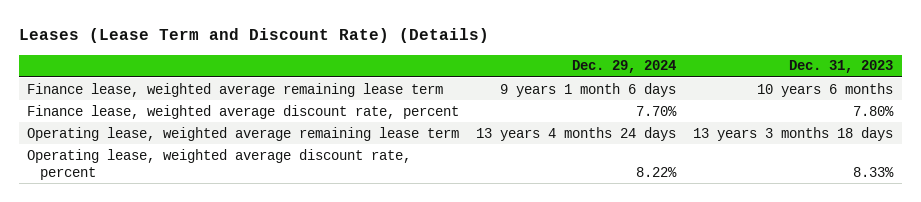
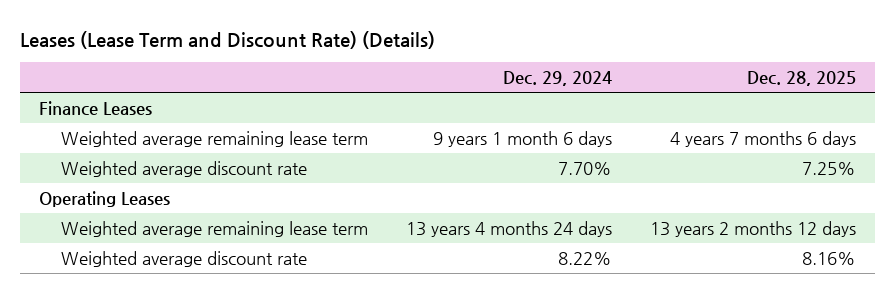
[789,60,894,74] Dec. 31, 2023 -> none
none -> [747,70,857,86] Dec. 28, 2025
none -> [39,100,153,116] Finance Leases
[27,82,444,97] Finance lease, weighted average remaining lease term -> [60,130,368,147] Weighted average remaining lease term
[27,104,460,119] Finance lease, weighted average discount rate, percent -> [60,160,307,177] Weighted average discount rate
none -> [39,190,171,207] Operating Leases
[27,126,460,141] Operating lease, weighted average remaining lease term -> [60,220,368,237] Weighted average remaining lease term
[27,148,412,180] Operating lease, weighted average discount rate, percent -> [60,250,307,267] Weighted average discount rate

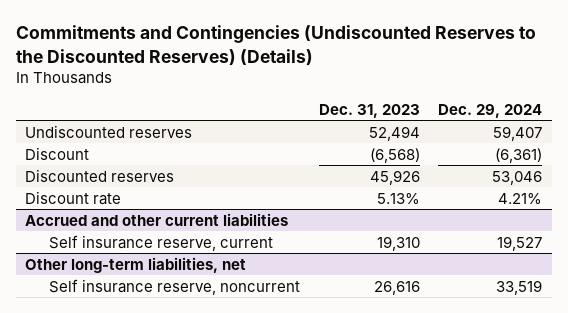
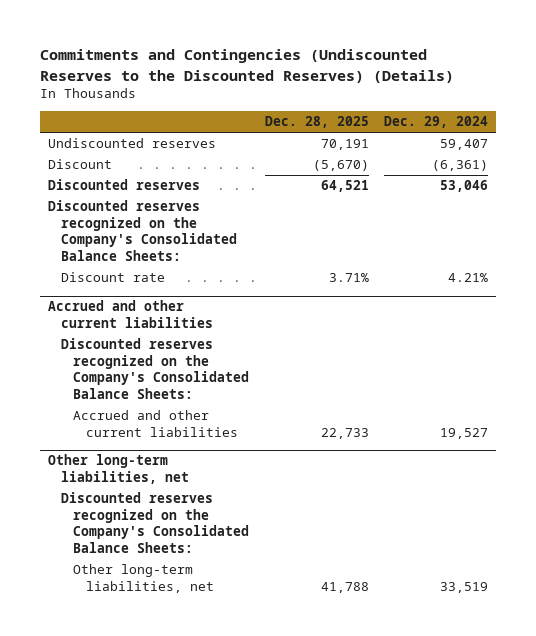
[318,103,420,118] Dec. 31, 2023 -> none
none -> [264,116,369,129] Dec. 28, 2025
none -> [47,199,237,262] Discounted reserves recognized on the Company's Consolidated Balance Sheets:
none -> [60,337,250,400] Discounted reserves recognized on the Company's Consolidated Balance Sheets:
[48,234,273,251] Self insurance reserve, current -> [73,409,238,437] Accrued and other current liabilities
none -> [60,491,250,554] Discounted reserves recognized on the Company's Consolidated Balance Sheets:
[48,278,300,295] Self insurance reserve, noncurrent -> [73,563,214,593] Other long-term liabilities, net

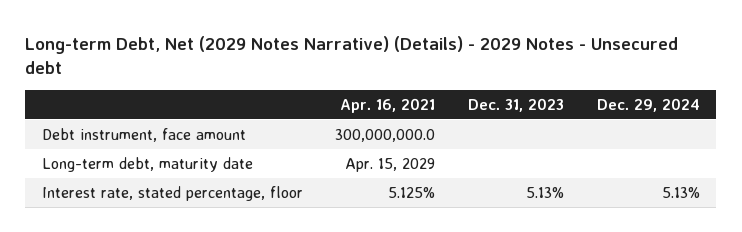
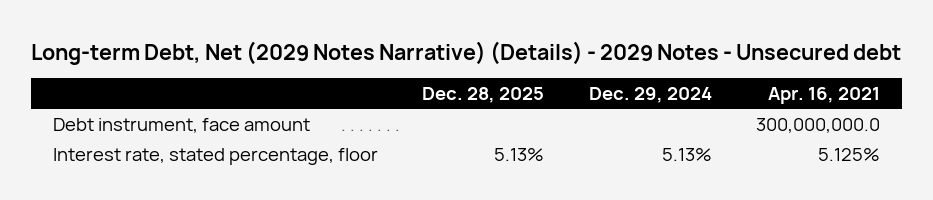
[468,97,565,112] Dec. 31, 2023 -> none
none -> [422,87,545,104] Dec. 28, 2025
[41,156,253,172] Long-term debt, maturity date -> none

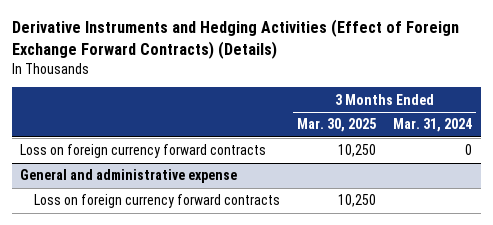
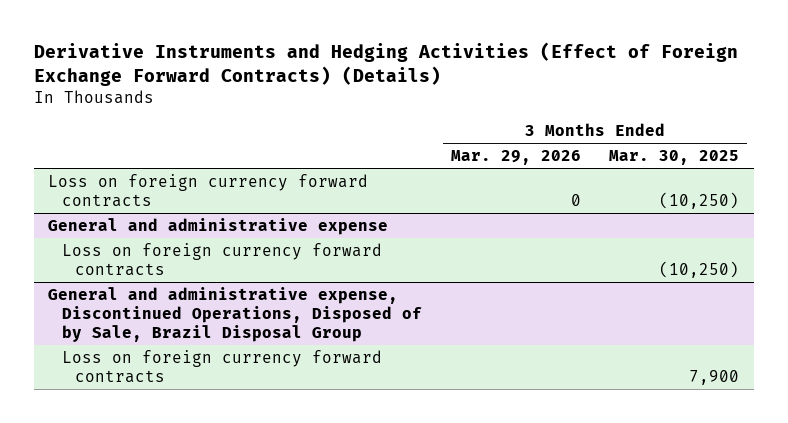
[393,118,473,133] Mar. 31, 2024 -> none
none -> [450,149,581,165] Mar. 29, 2026
[338,144,377,158] 10,250 -> [659,191,740,209] (10,250)
[338,194,377,208] 10,250 -> [659,260,740,278] (10,250)
none -> [48,286,422,342] General and administrative expense, Discontinued Operations, Disposed of by Sale, Brazil Disposal Group
none -> [61,349,382,383] Loss on foreign currency forward contracts

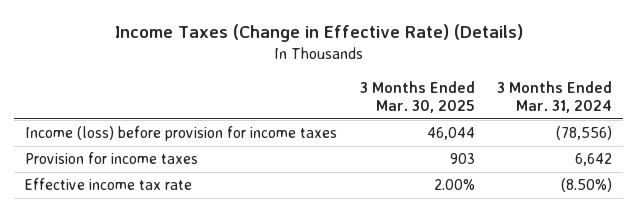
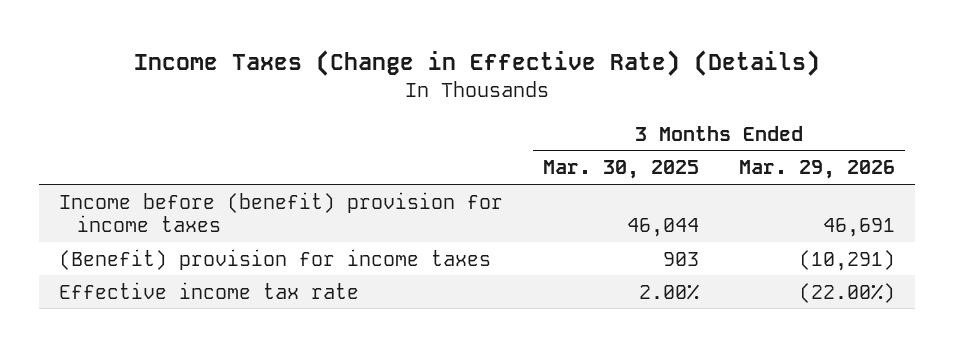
[496,81,612,114] 3 Months Ended Mar. 31, 2024 -> none
none -> [739,160,896,180] Mar. 29, 2026
[25,126,338,142] Income (loss) before provision for income taxes -> [58,191,503,233] Income before (benefit) provision for income taxes
[25,152,199,165] Provision for income taxes -> [58,248,491,270] (Benefit) provision for income taxes

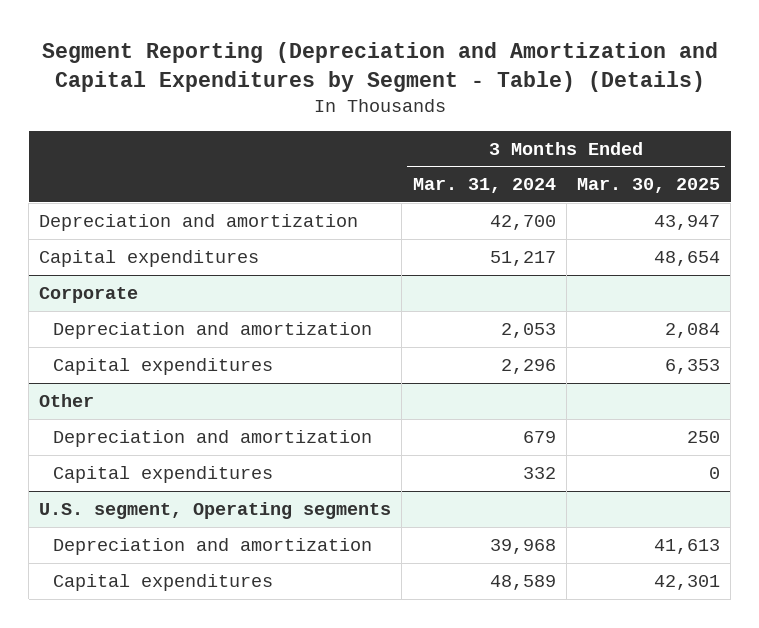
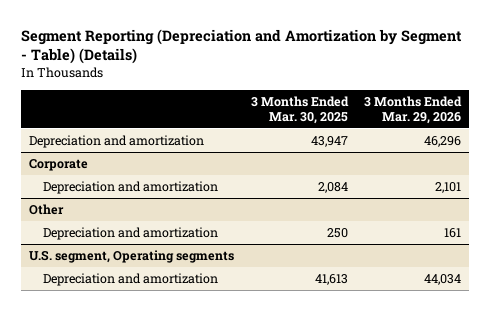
[41,41,718,92] Segment Reporting (Depreciation and Amortization and Capital Expenditures by Segment - Table) (Details) -> [21,28,463,65] Segment Reporting (Depreciation and Amortization by Segment - Table) (Details)
[412,178,556,194] Mar. 31, 2024 -> none
none -> [363,96,462,124] 3 Months Ended Mar. 29, 2026
[39,249,260,267] Capital expenditures -> none
[52,357,273,375] Capital expenditures -> none
[52,465,273,483] Capital expenditures -> none
[52,573,273,591] Capital expenditures -> none

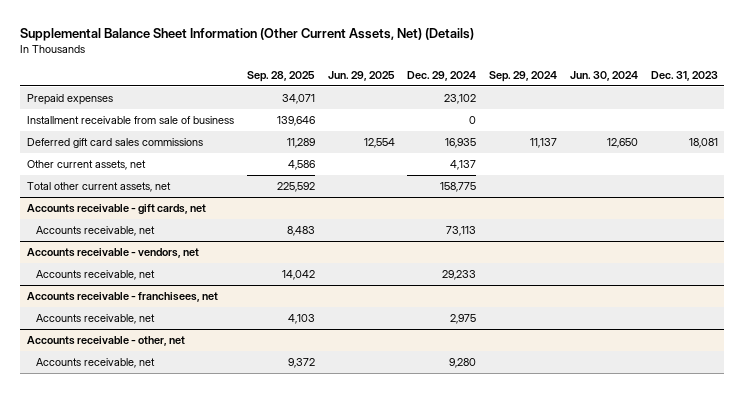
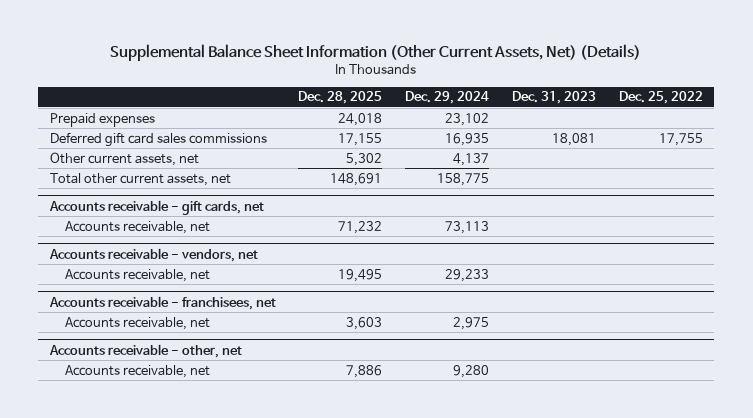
[246,70,315,82] Sep. 28, 2025 -> none
[327,70,395,81] Jun. 29, 2025 -> none
[489,70,558,82] Sep. 29, 2024 -> none
[569,70,638,81] Jun. 30, 2024 -> none
none -> [298,91,383,105] Dec. 28, 2025
none -> [619,91,704,105] Dec. 25, 2022
[26,115,234,124] Installment receivable from sale of business -> none

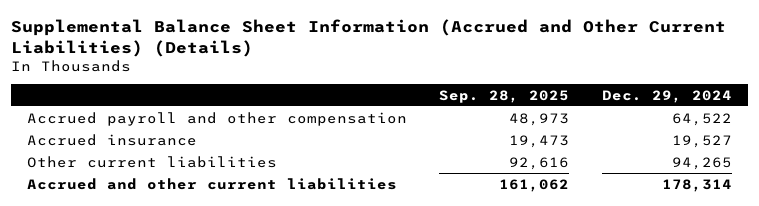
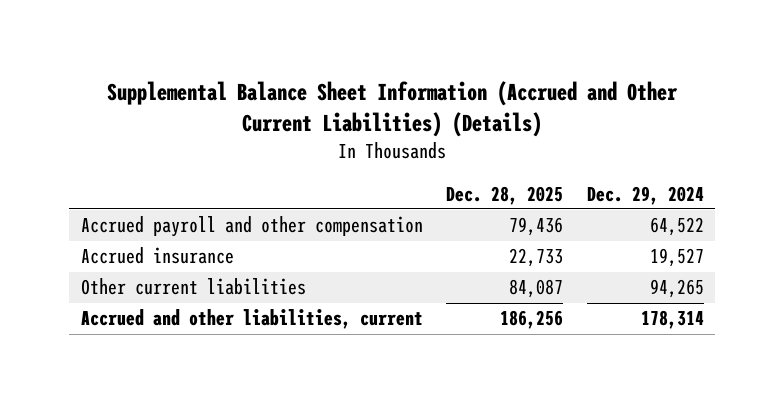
[439,89,570,103] Sep. 28, 2025 -> none
none -> [446,185,564,205] Dec. 28, 2025
[27,177,398,190] Accrued and other current liabilities -> [80,309,423,330] Accrued and other liabilities, current

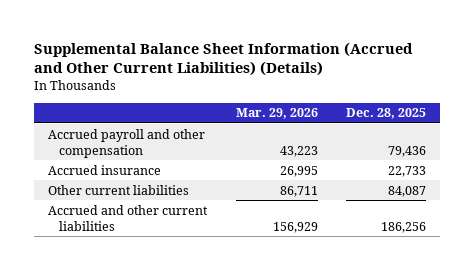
[586,185,704,205] Dec. 29, 2024 -> none
none -> [235,108,318,120] Mar. 29, 2026
[80,309,423,330] Accrued and other liabilities, current -> [48,204,209,231] Accrued and other current liabilities

